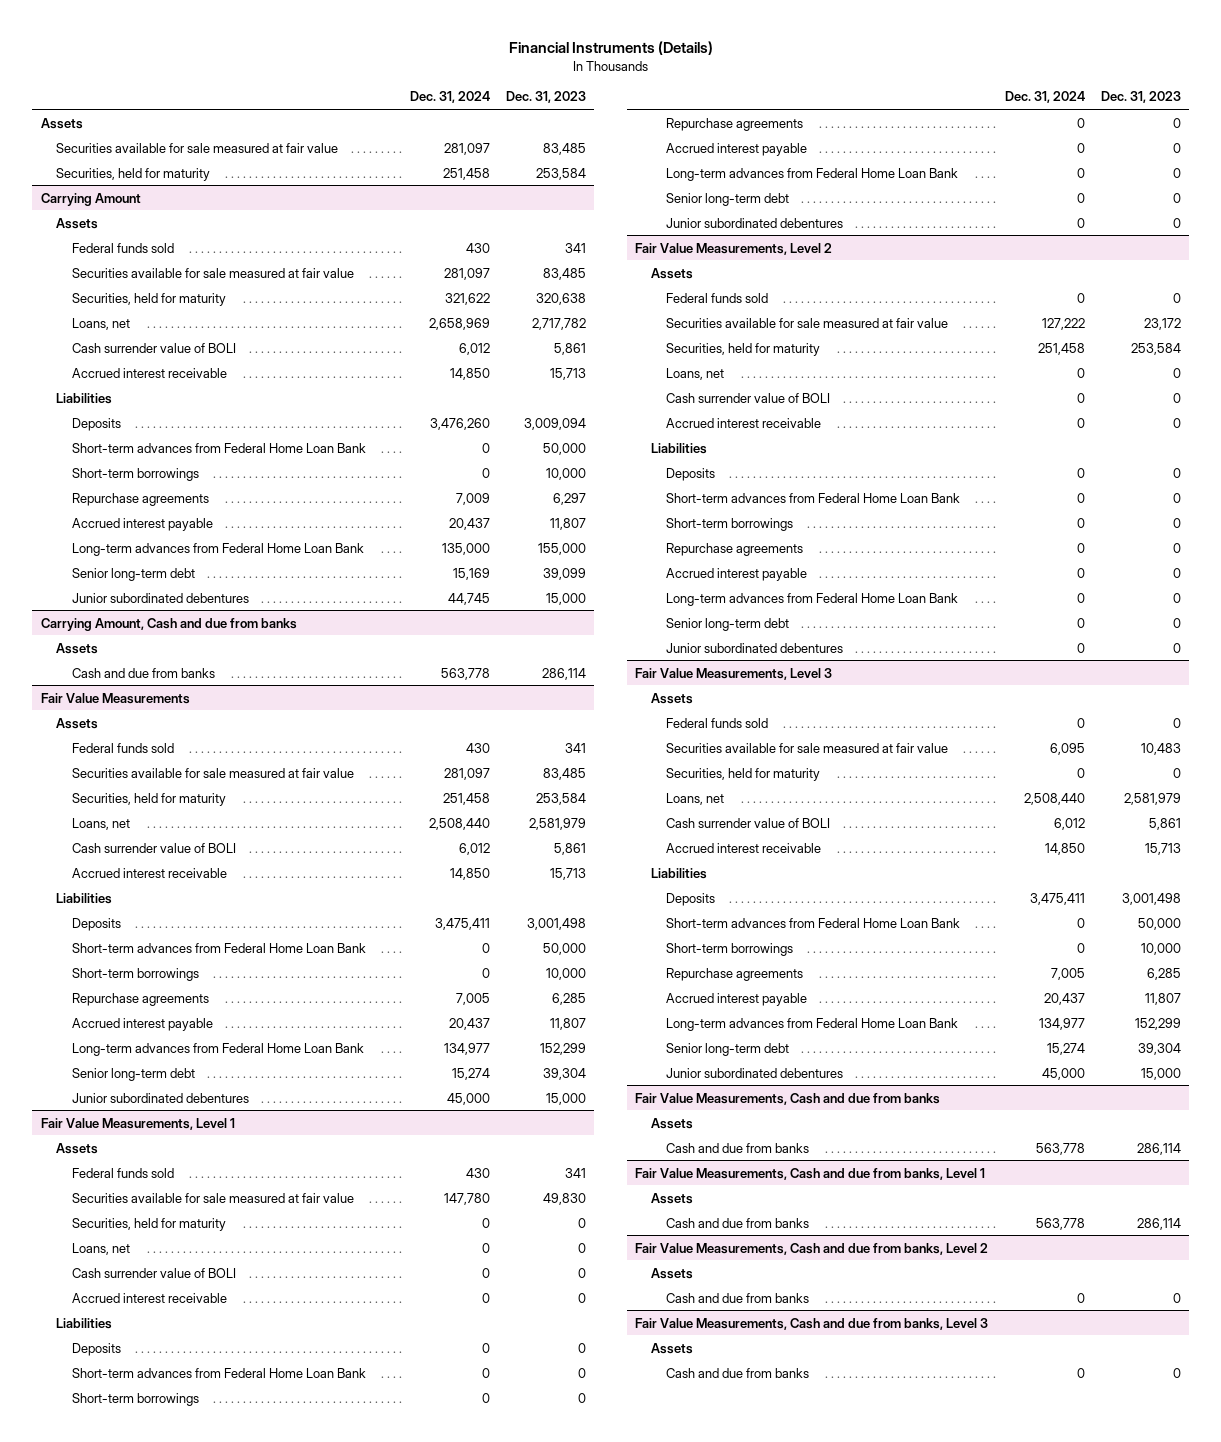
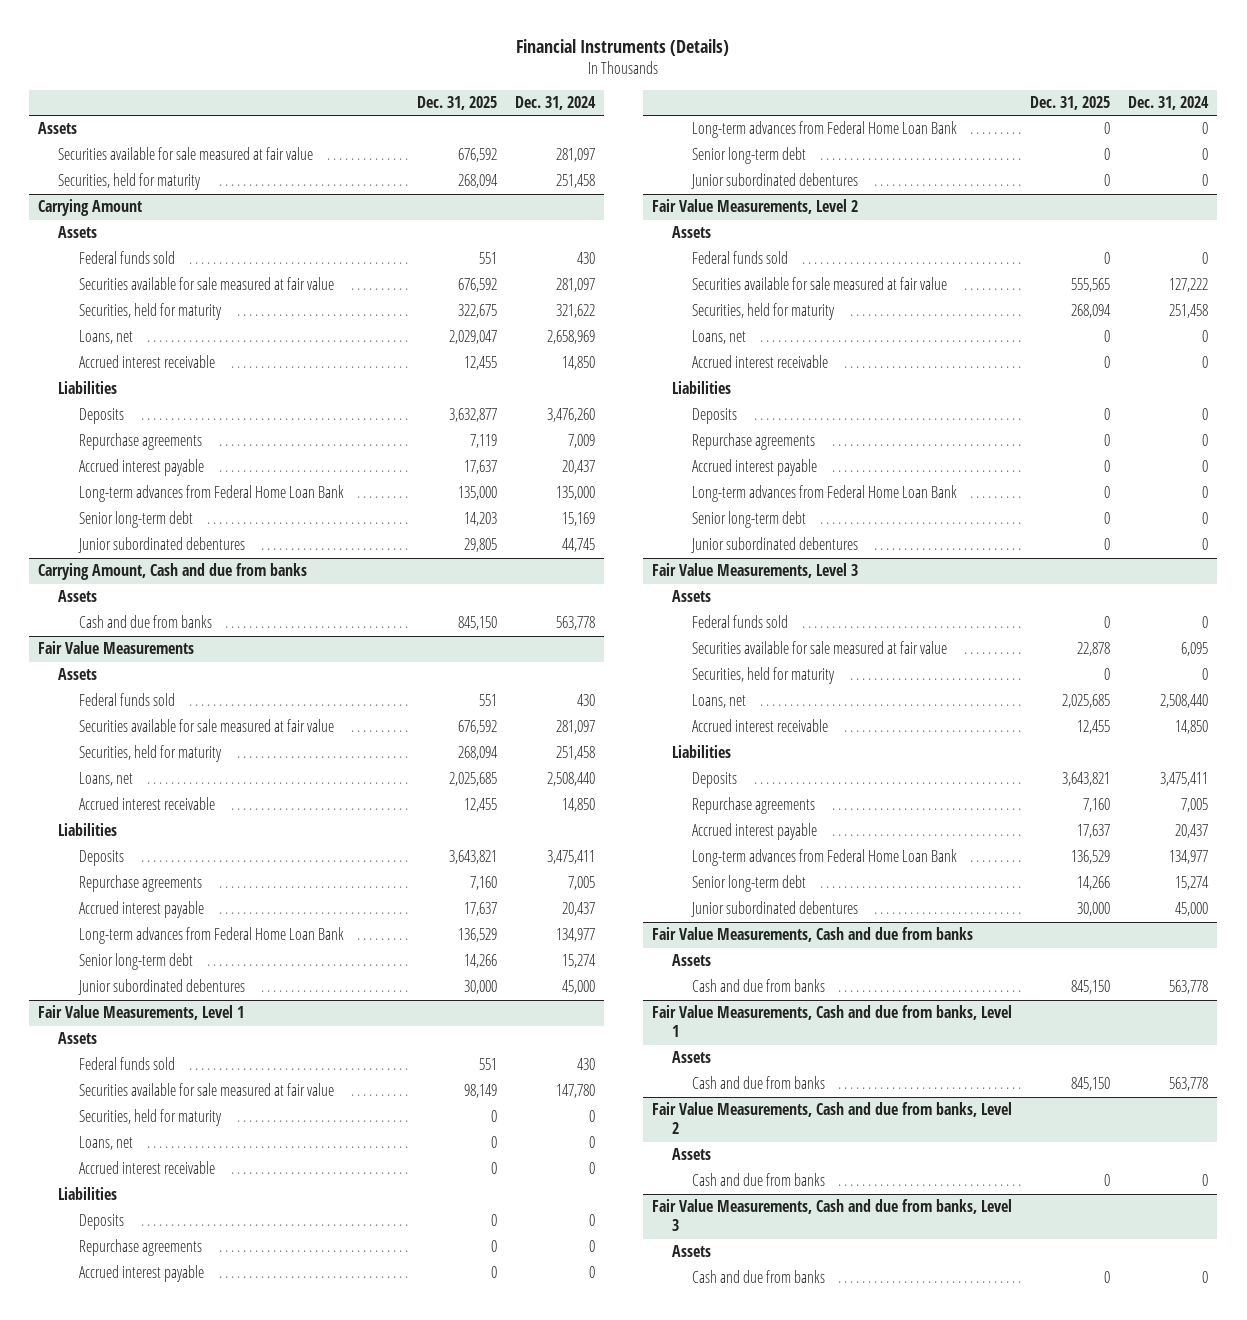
[506,91,587,104] Dec. 31, 2023 -> none
none -> [416,95,497,110] Dec. 31, 2025
[71,342,236,353] Cash surrender value of BOLI -> none
[71,442,366,453] Short-term advances from Federal Home Loan Bank -> none
[71,467,199,481] Short-term borrowings -> none
[71,842,236,853] Cash surrender value of BOLI -> none
[71,942,366,953] Short-term advances from Federal Home Loan Bank -> none
[71,967,199,981] Short-term borrowings -> none
[71,1267,236,1278] Cash surrender value of BOLI -> none
[71,1367,366,1378] Short-term advances from Federal Home Loan Bank -> none
[71,1392,199,1406] Short-term borrowings -> none
[666,392,831,403] Cash surrender value of BOLI -> none
[666,492,961,503] Short-term advances from Federal Home Loan Bank -> none
[666,517,794,531] Short-term borrowings -> none
[666,817,831,828] Cash surrender value of BOLI -> none
[666,917,961,928] Short-term advances from Federal Home Loan Bank -> none
[666,942,794,956] Short-term borrowings -> none

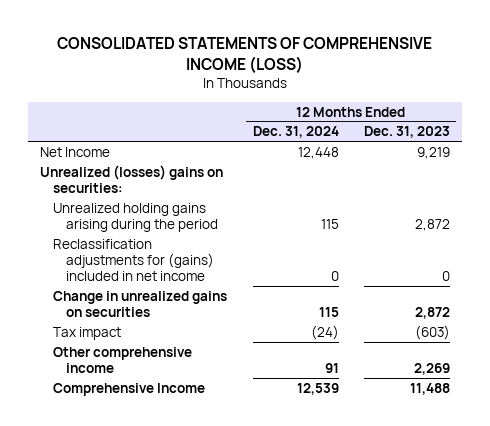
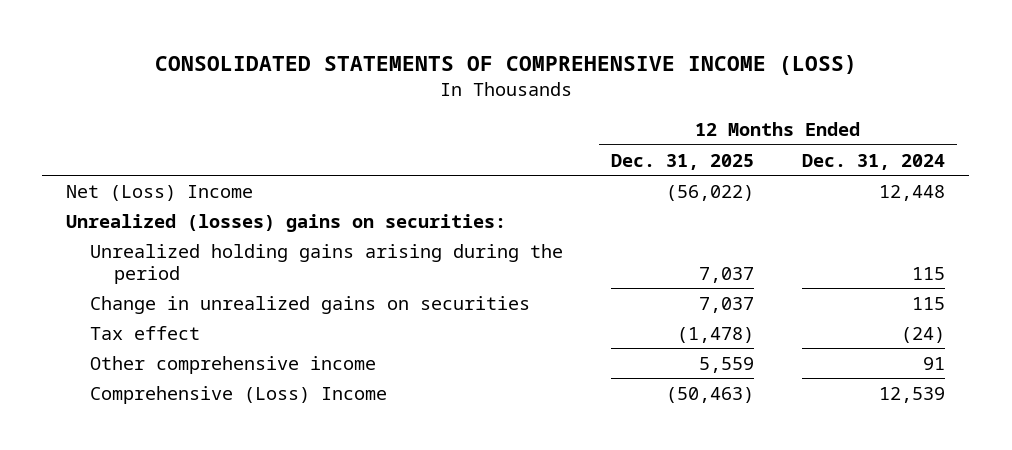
[363,126,450,139] Dec. 31, 2023 -> none
none -> [611,153,755,170] Dec. 31, 2025
[40,146,111,157] Net Income -> [66,184,254,201] Net (Loss) Income
[53,238,215,282] Reclassification adjustments for (gains) included in net income -> none
[53,326,122,340] Tax impact -> [89,325,200,340] Tax effect
[53,382,206,396] Comprehensive Income -> [89,385,387,404] Comprehensive (Loss) Income

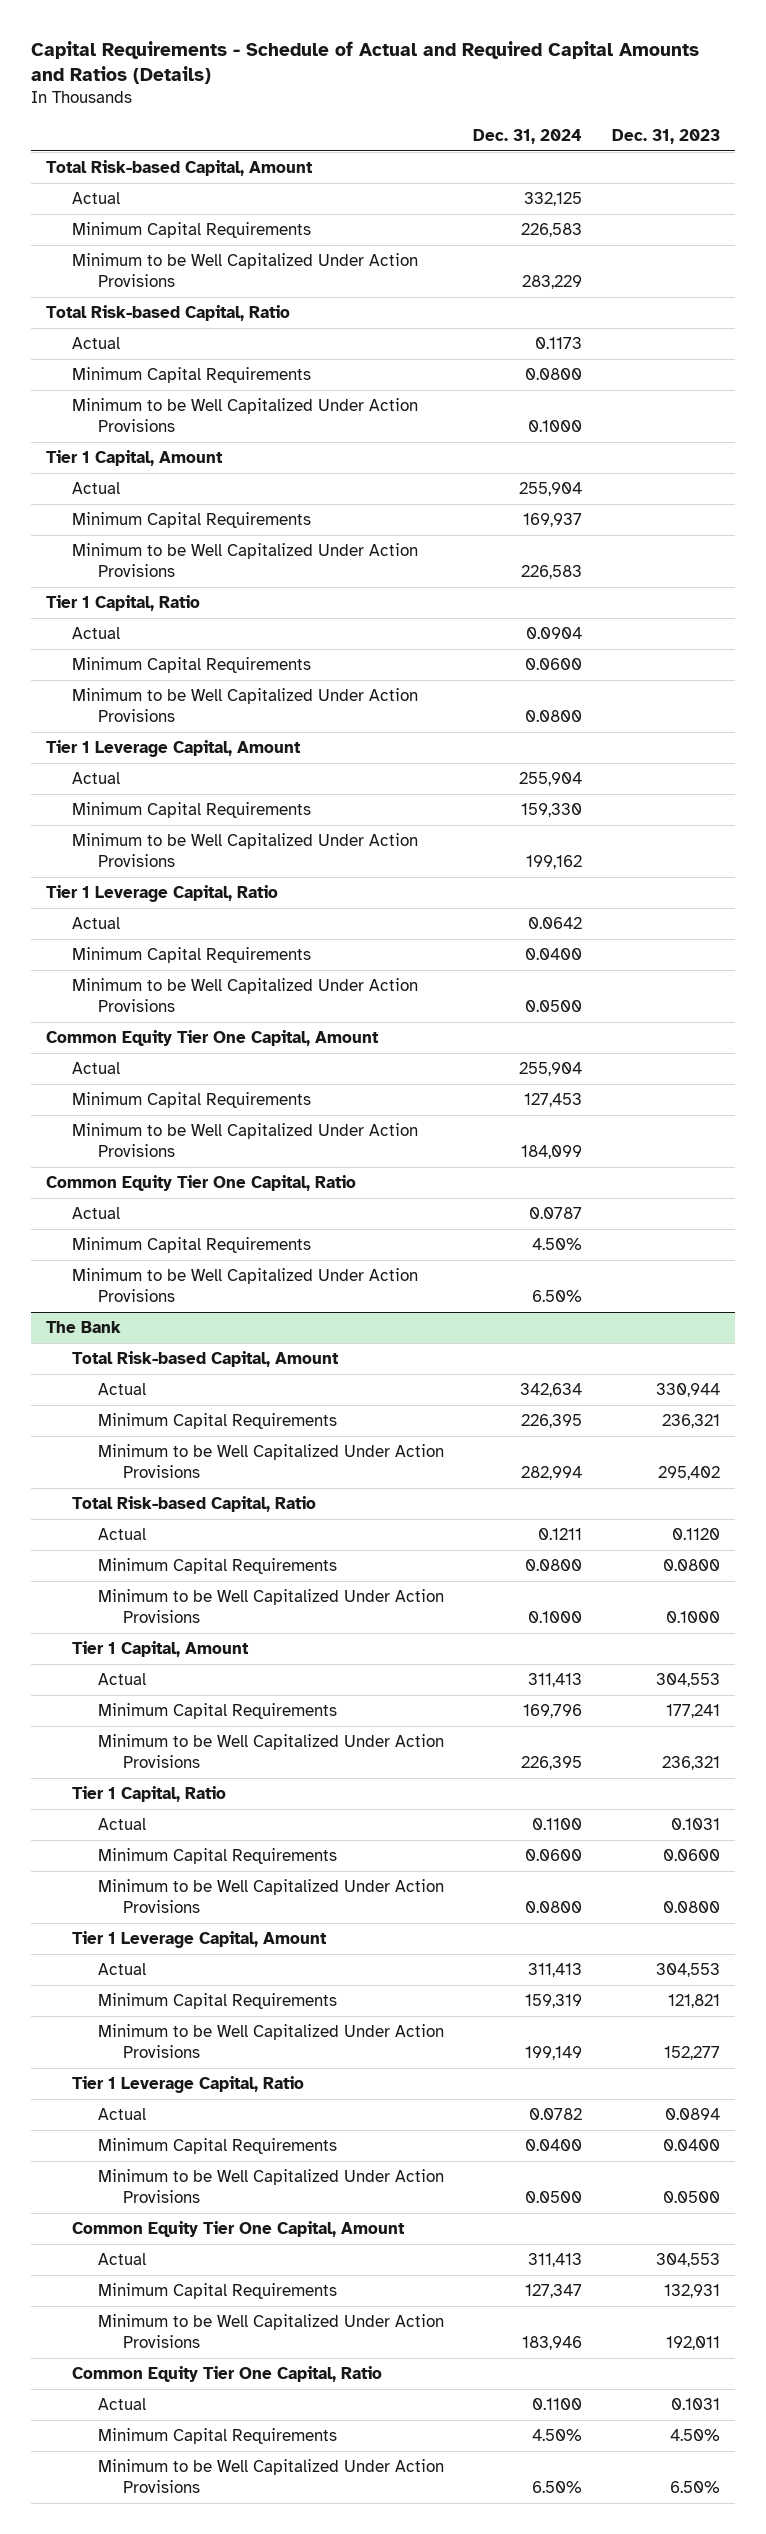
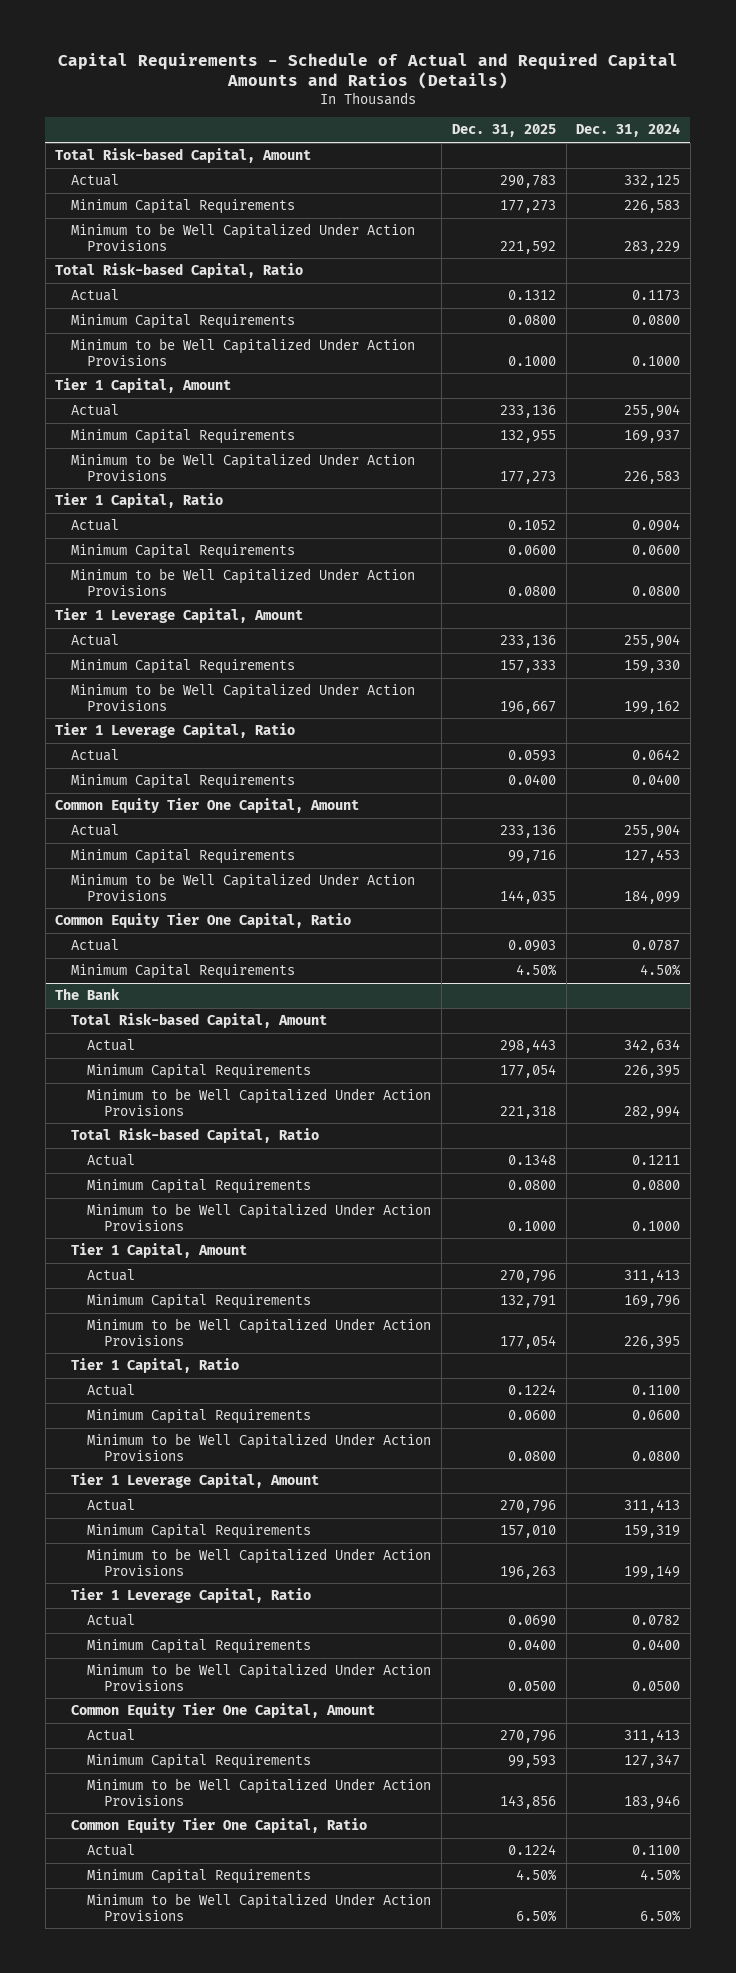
[612,128,721,144] Dec. 31, 2023 -> none
none -> [451,124,556,138] Dec. 31, 2025
[71,978,418,1012] Minimum to be Well Capitalized Under Action Provisions -> none
[71,1268,418,1302] Minimum to be Well Capitalized Under Action Provisions -> none

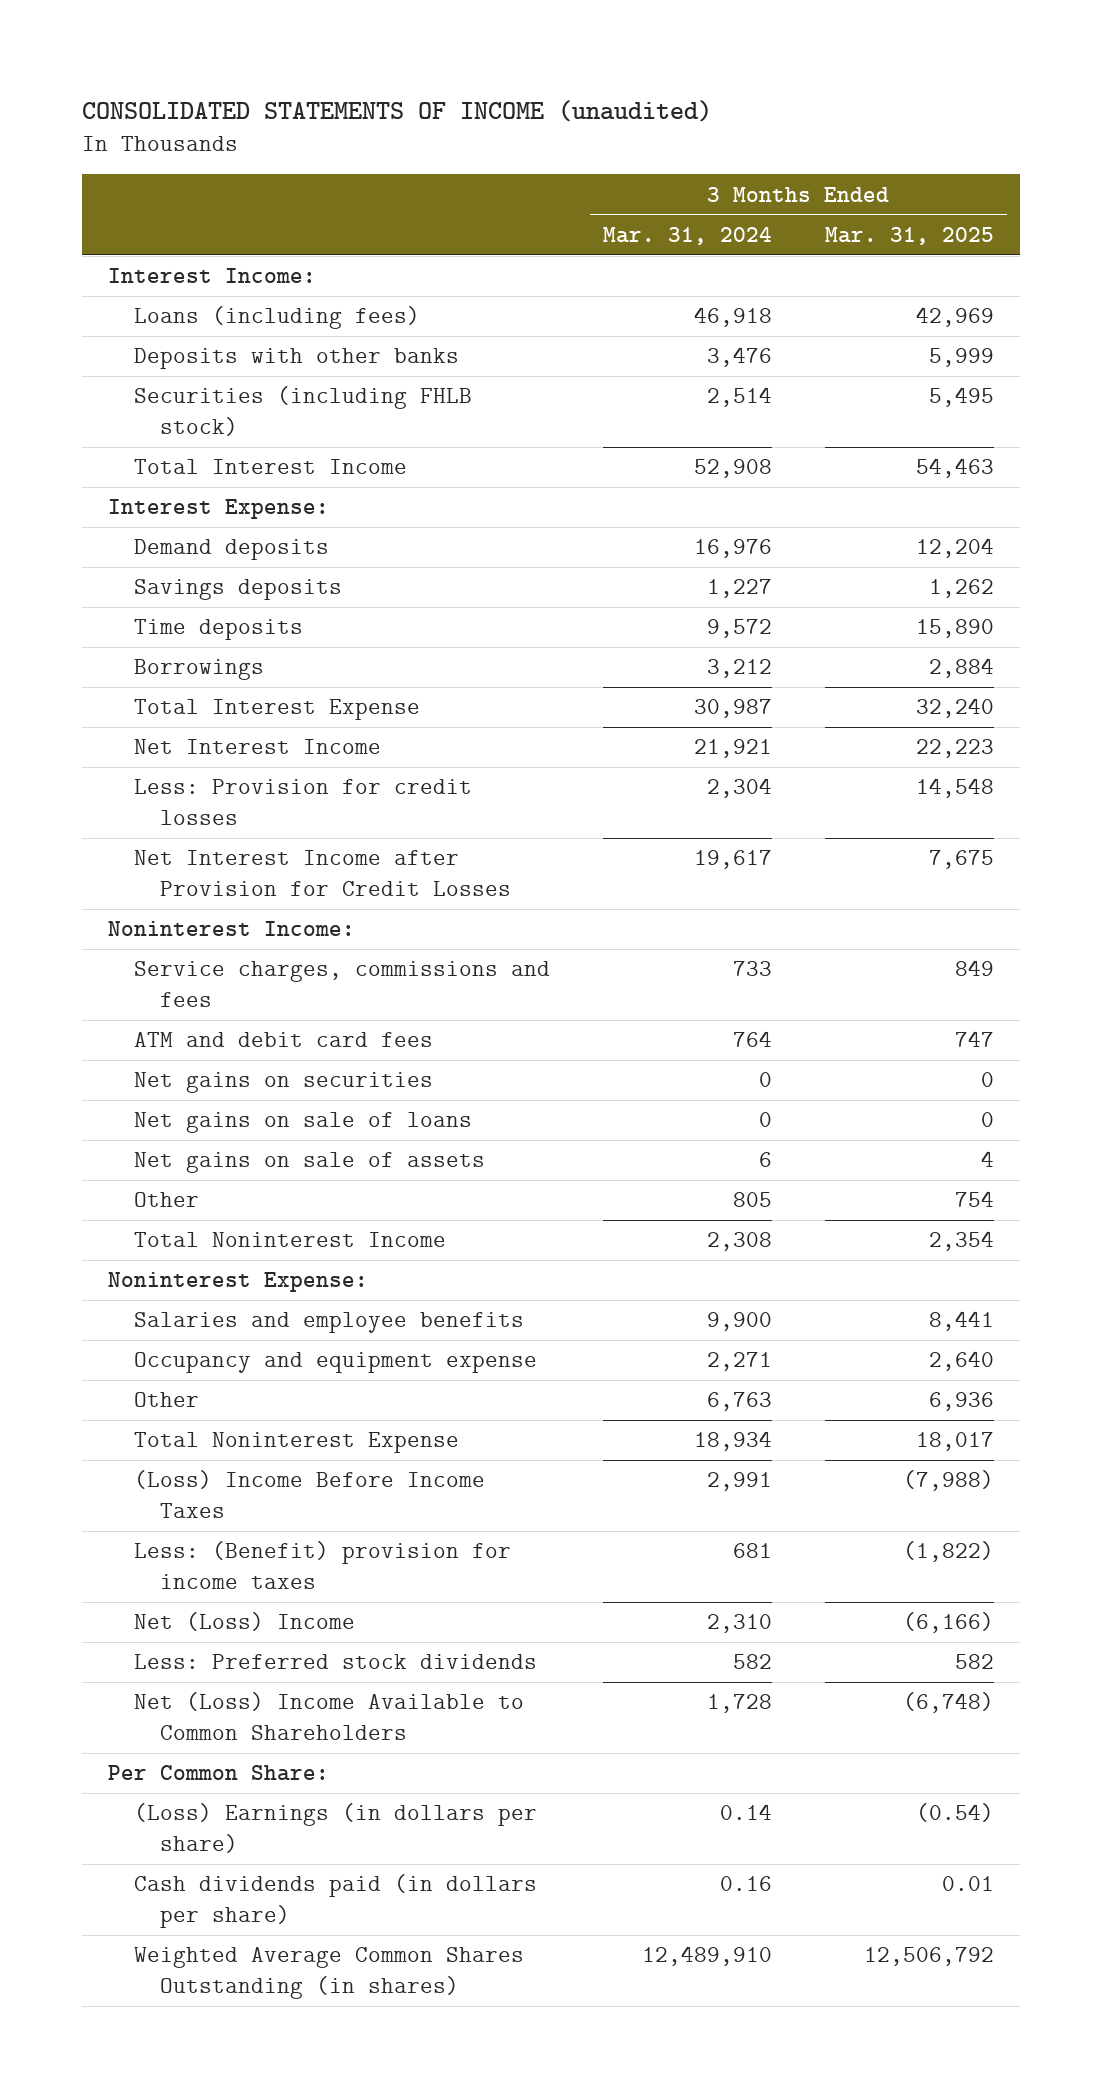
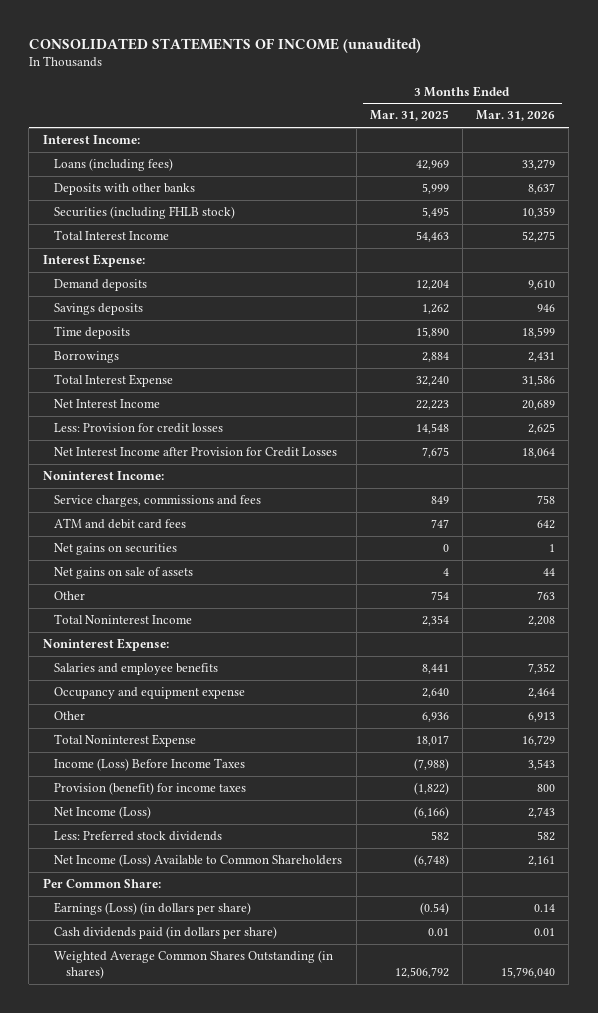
[602,227,772,246] Mar. 31, 2024 -> none
none -> [476,110,556,122] Mar. 31, 2026
[134,1112,473,1134] Net gains on sale of loans -> none
[134,1470,486,1519] (Loss) Income Before Income Taxes -> [54,758,246,772] Income (Loss) Before Income Taxes
[134,1541,512,1590] Less: (Benefit) provision for income taxes -> [54,782,247,796] Provision (benefit) for income taxes
[134,1612,356,1632] Net (Loss) Income -> [54,806,152,820] Net Income (Loss)
[134,1692,525,1741] Net (Loss) Income Available to Common Shareholders -> [54,854,343,868] Net Income (Loss) Available to Common Shareholders
[134,1803,538,1854] (Loss) Earnings (in dollars per share) -> [54,902,252,916] Earnings (Loss) (in dollars per share)

